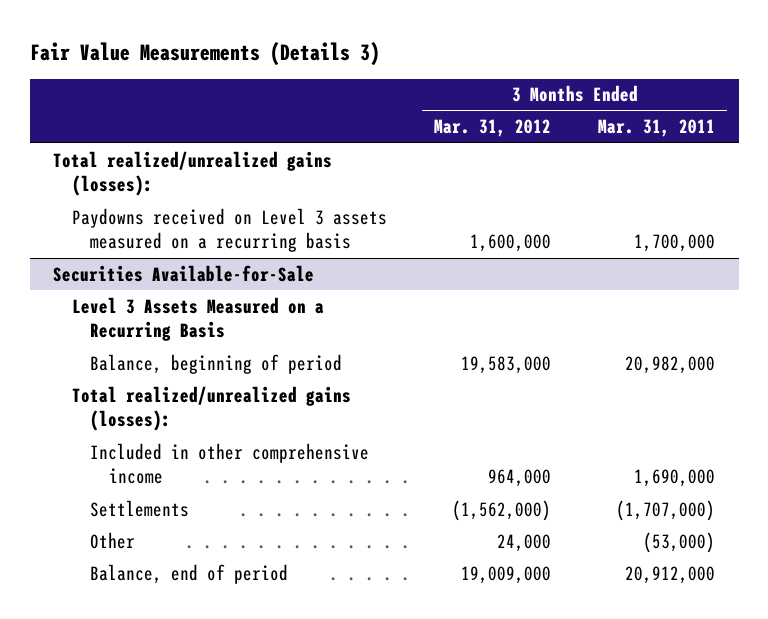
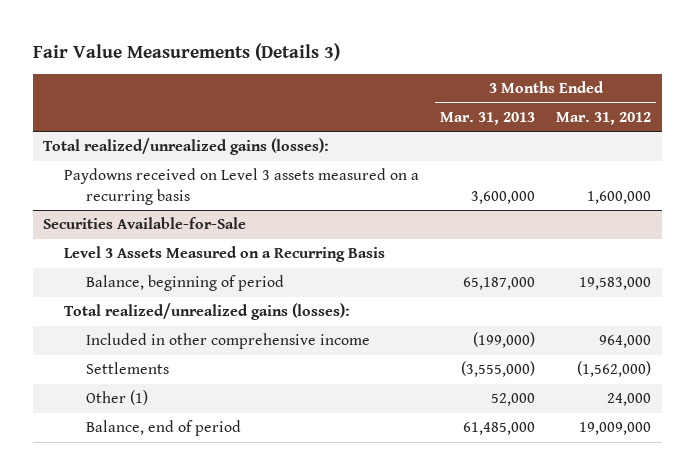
[598,119,716,138] Mar. 31, 2011 -> none
none -> [440,111,536,125] Mar. 31, 2013
[90,531,136,549] Other -> [85,390,148,406] Other (1)

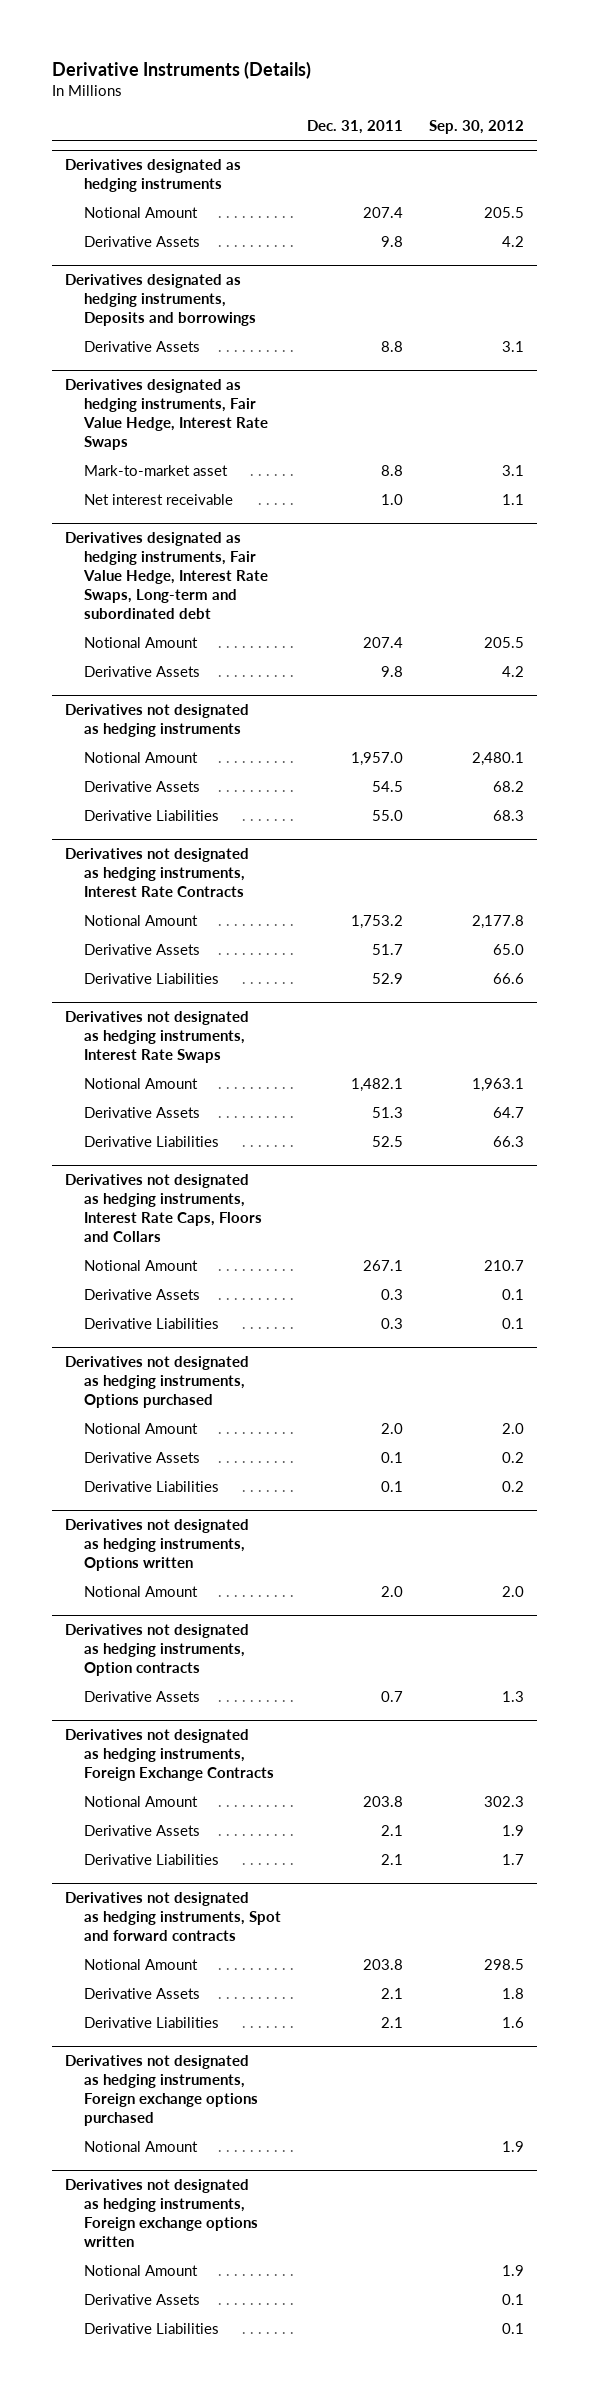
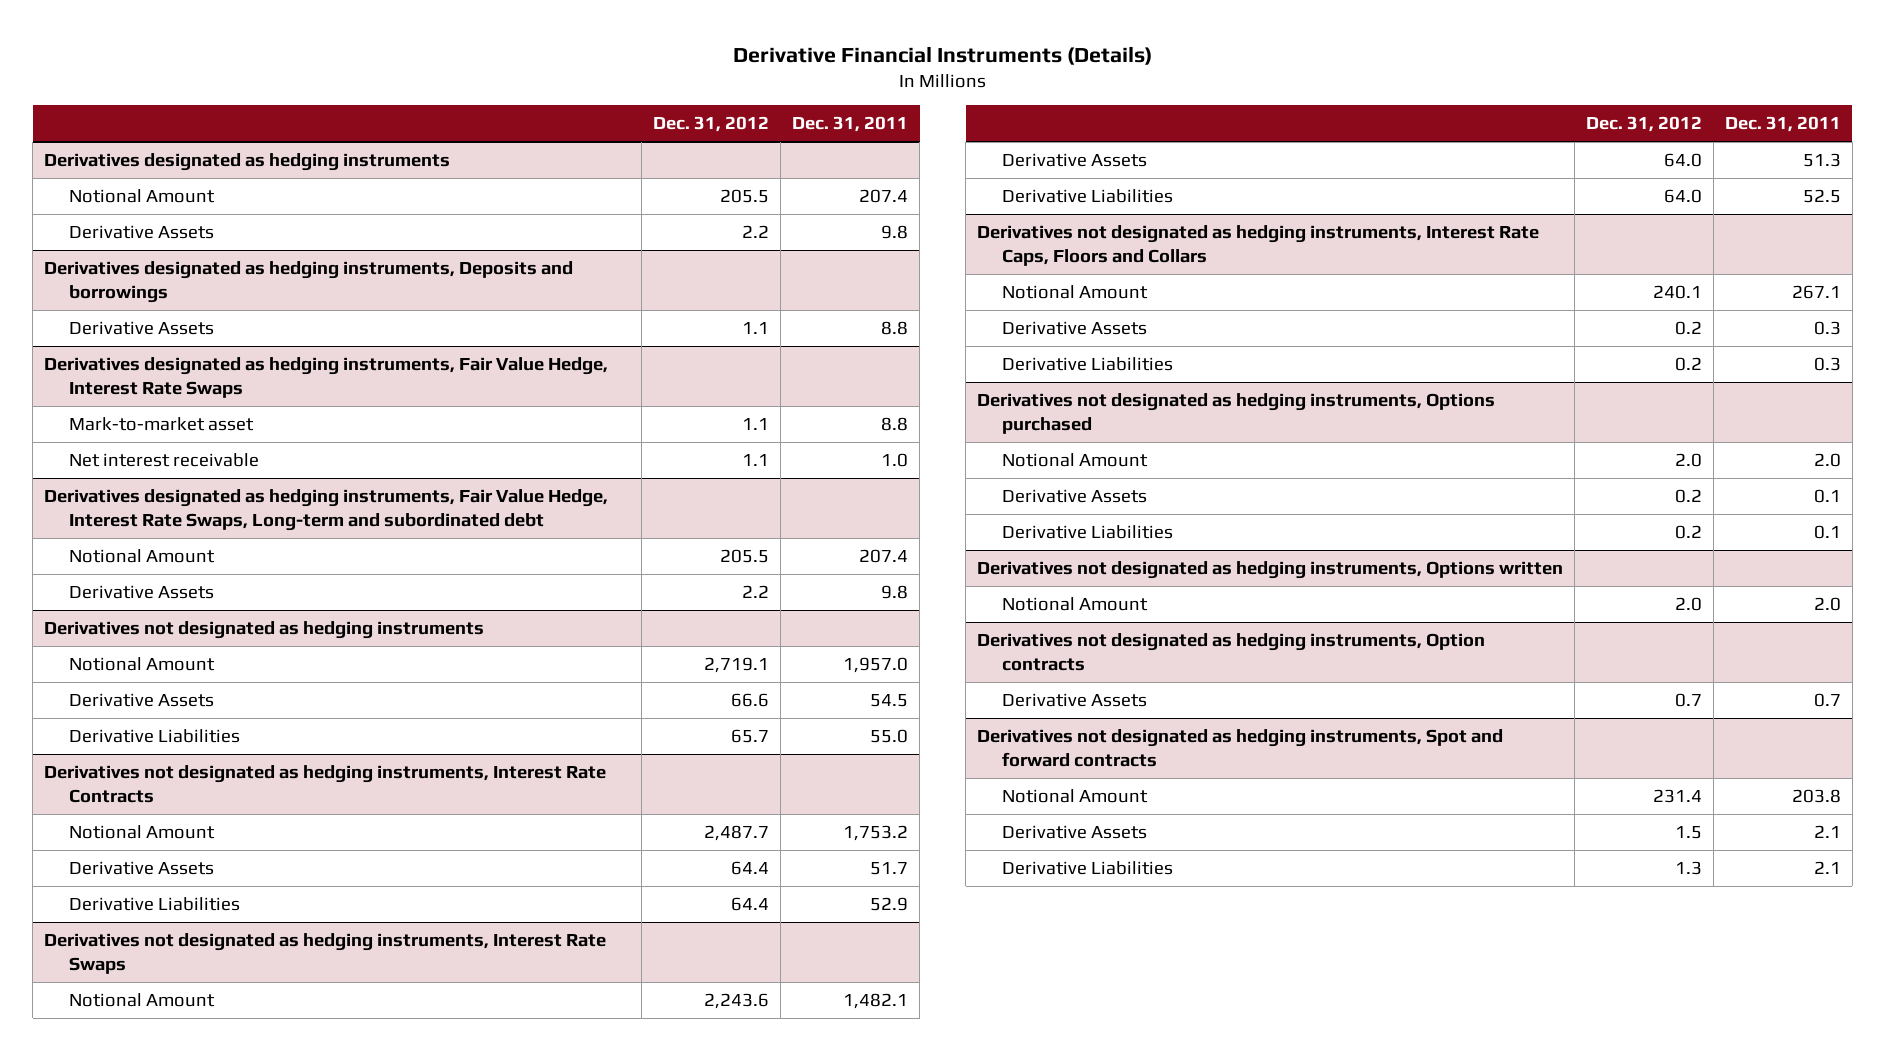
[52,60,312,79] Derivative Instruments (Details) -> [732,45,1152,65] Derivative Financial Instruments (Details)
[429,120,525,135] Sep. 30, 2012 -> none
none -> [653,116,770,133] Dec. 31, 2012
[65,1729,275,1782] Derivatives not designated as hedging instruments, Foreign Exchange Contracts -> none
[84,1795,199,1807] Notional Amount -> none
[84,1824,201,1836] Derivative Assets -> none
[84,1853,220,1865] Derivative Liabilities -> none
[65,2055,259,2126] Derivatives not designated as hedging instruments, Foreign exchange options purchased -> none
[84,2140,199,2152] Notional Amount -> none
[65,2179,259,2247] Derivatives not designated as hedging instruments, Foreign exchange options written -> none
[84,2264,199,2276] Notional Amount -> none
[84,2293,201,2305] Derivative Assets -> none
[84,2322,220,2334] Derivative Liabilities -> none

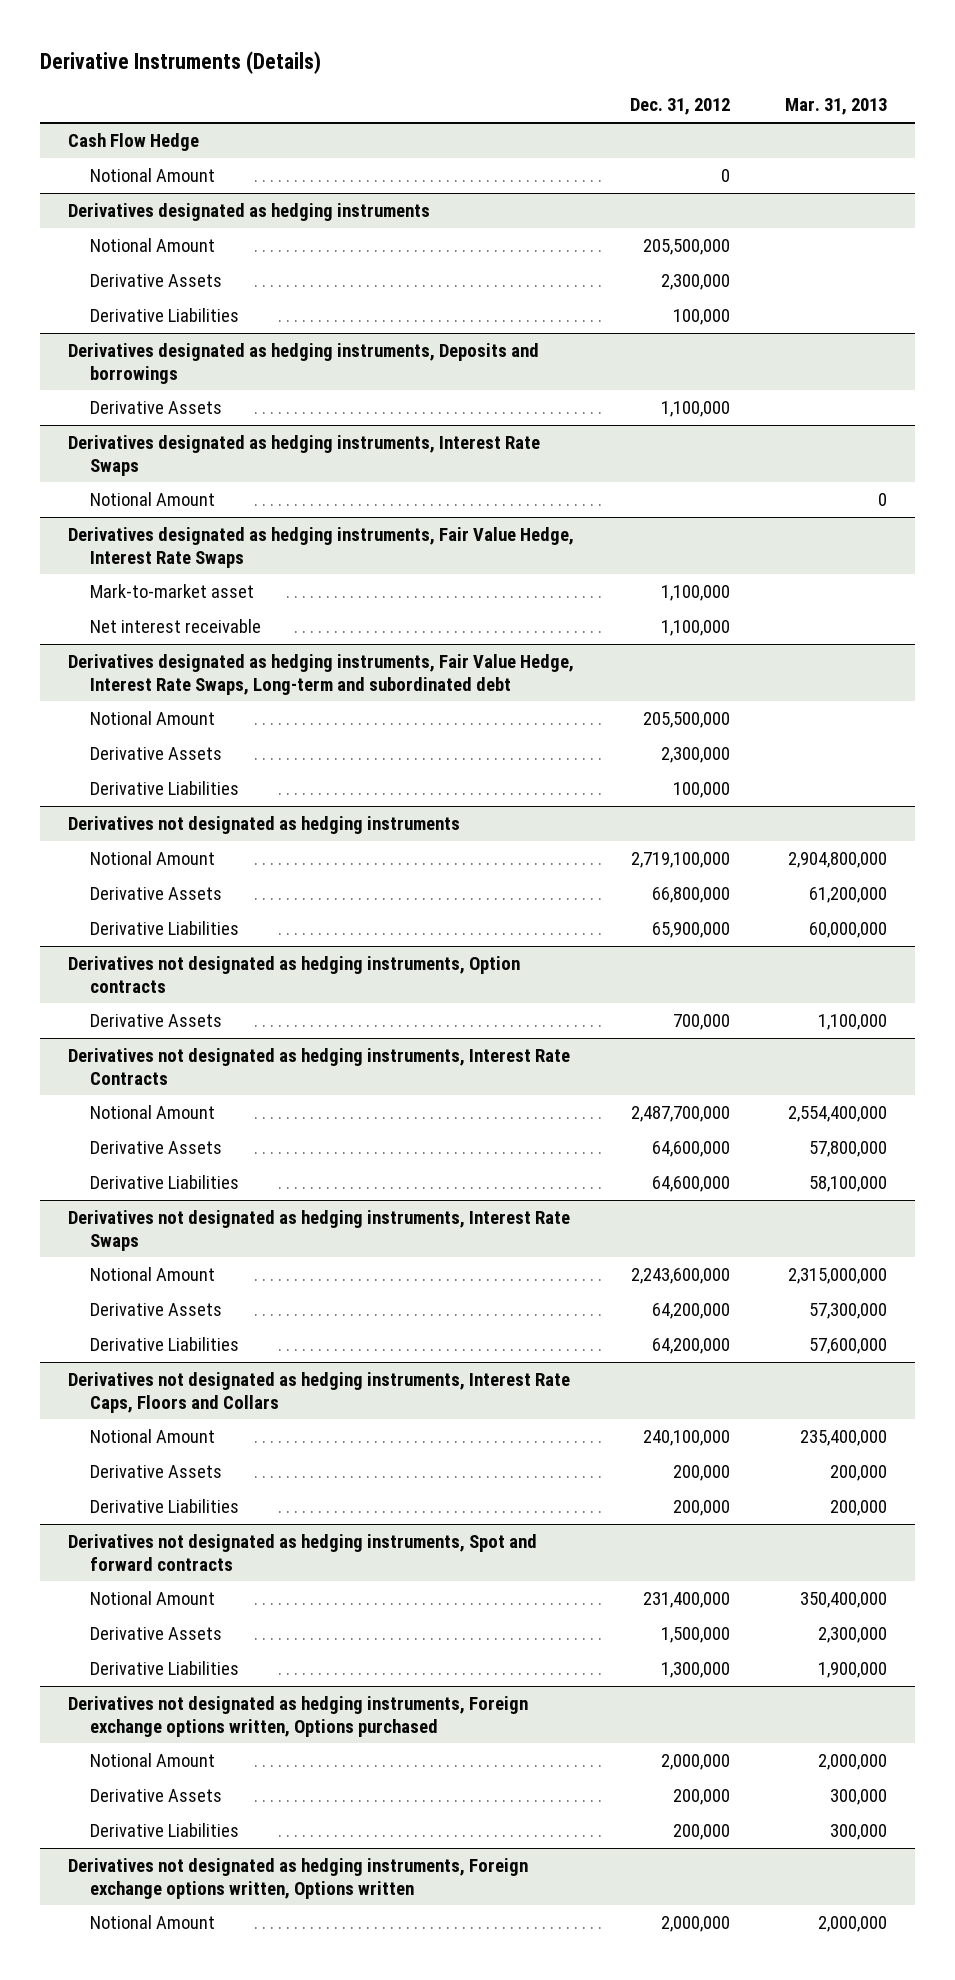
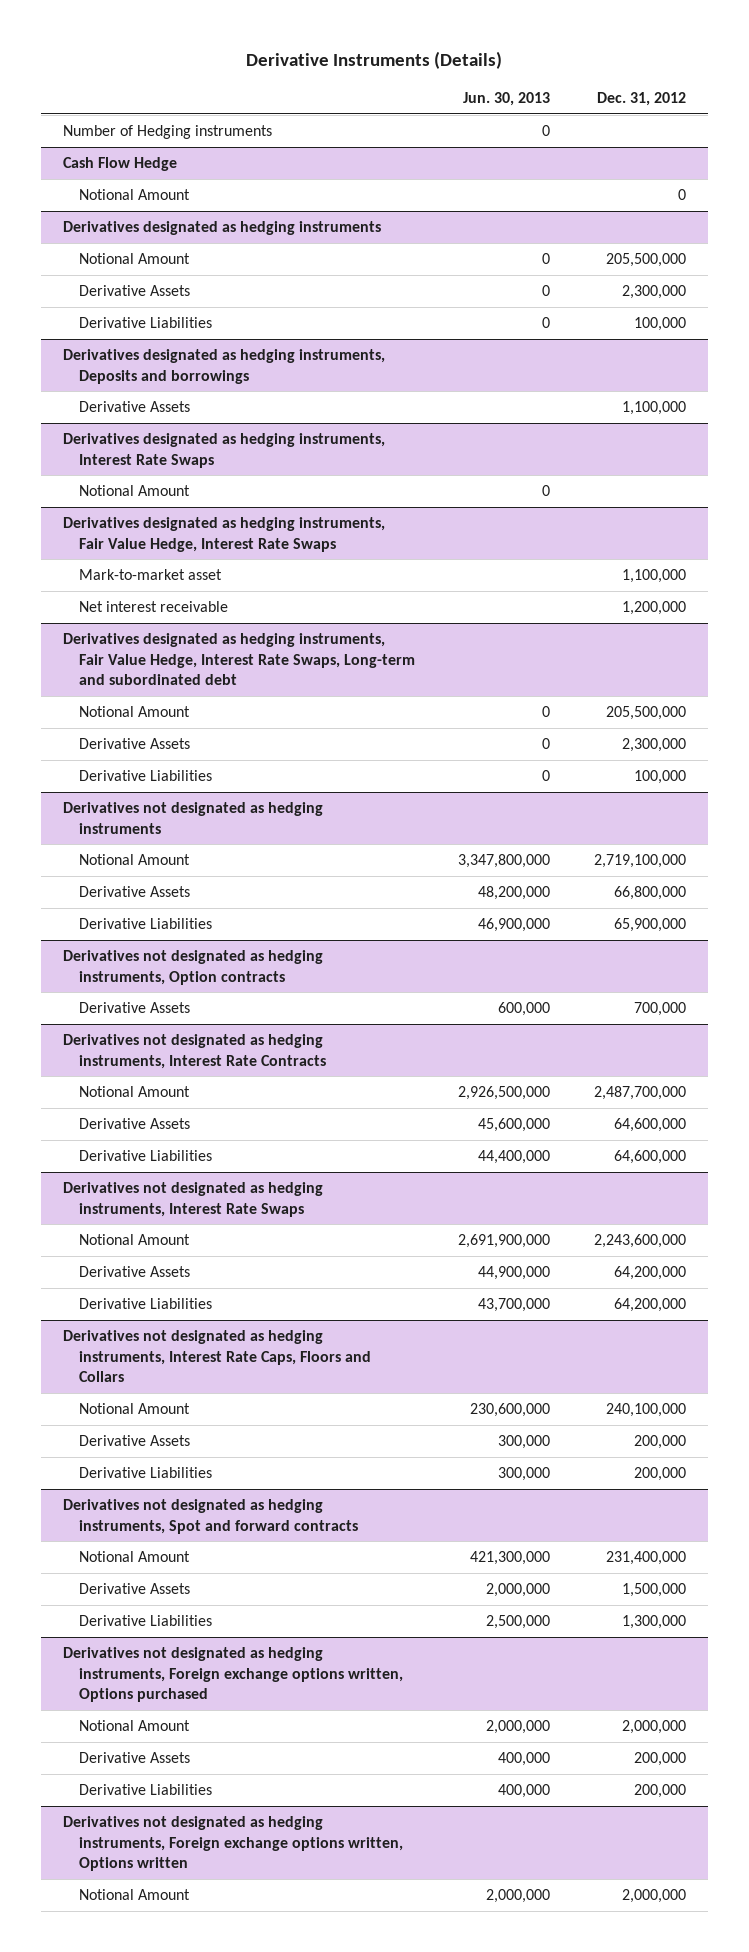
[785,98,888,116] Mar. 31, 2013 -> none
none -> [463,92,551,107] Jun. 30, 2013
none -> [62,125,272,140] Number of Hedging instruments
[660,619,730,636] 1,100,000 -> [621,601,686,616] 1,200,000

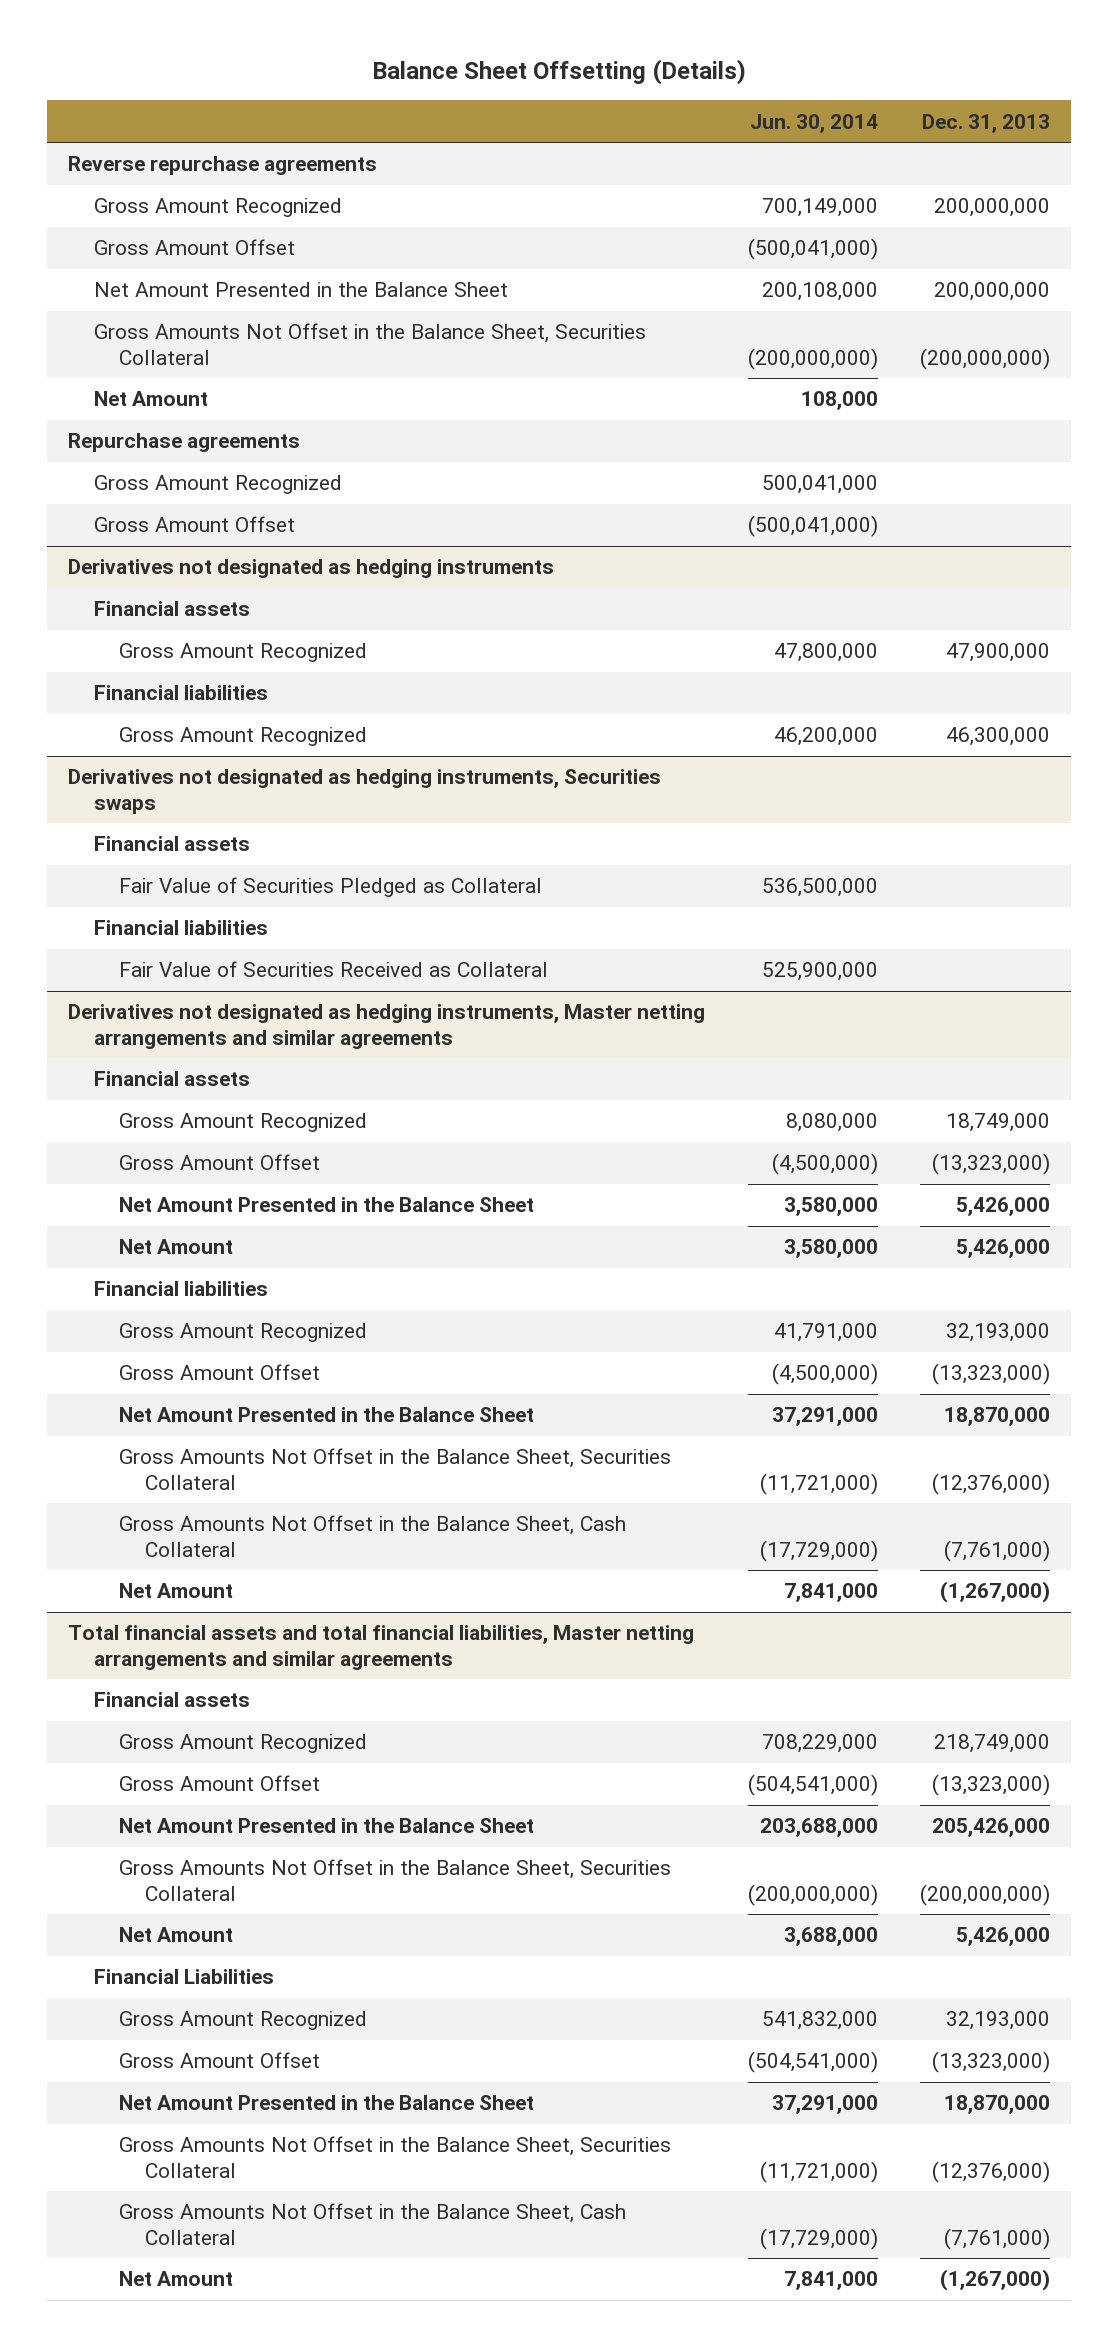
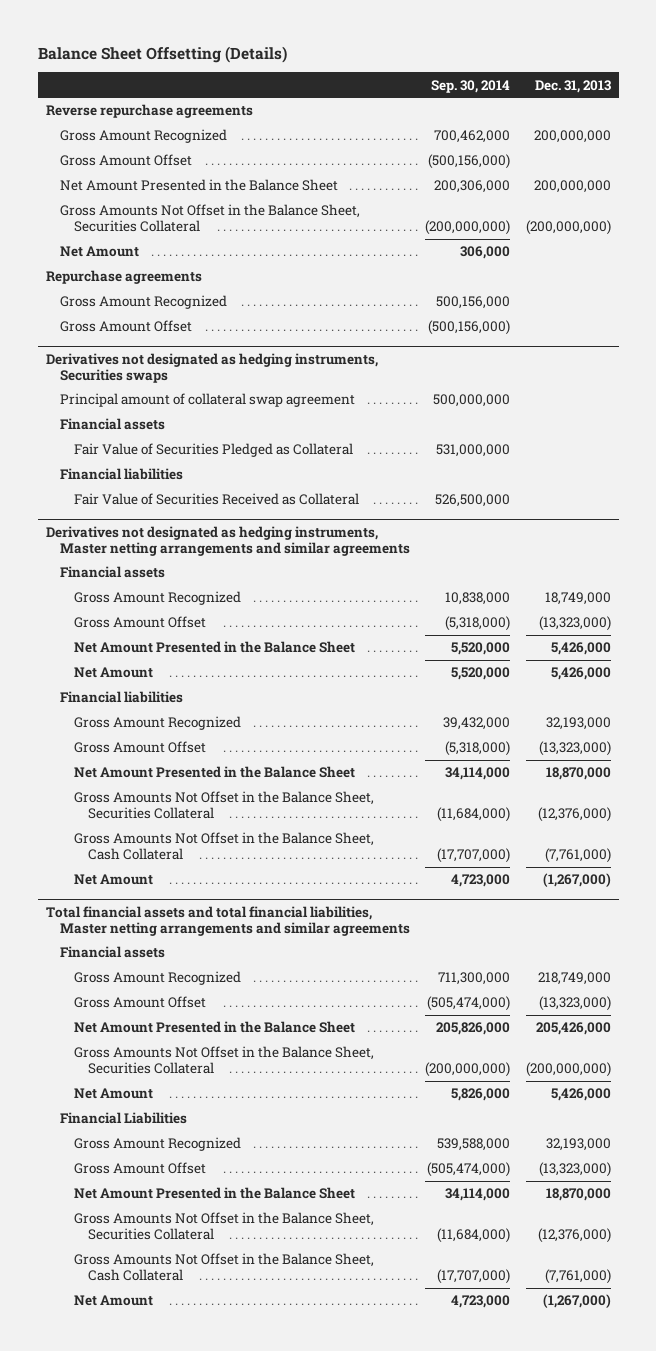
[749,113,878,133] Jun. 30, 2014 -> none
none -> [431,79,511,93] Sep. 30, 2014
[68,559,555,579] Derivatives not designated as hedging instruments -> none
[93,601,250,617] Financial assets -> none
[119,643,368,663] Gross Amount Recognized -> none
[93,685,268,701] Financial liabilities -> none
[119,727,368,747] Gross Amount Recognized -> none
none -> [59,393,355,408] Principal amount of collateral swap agreement

